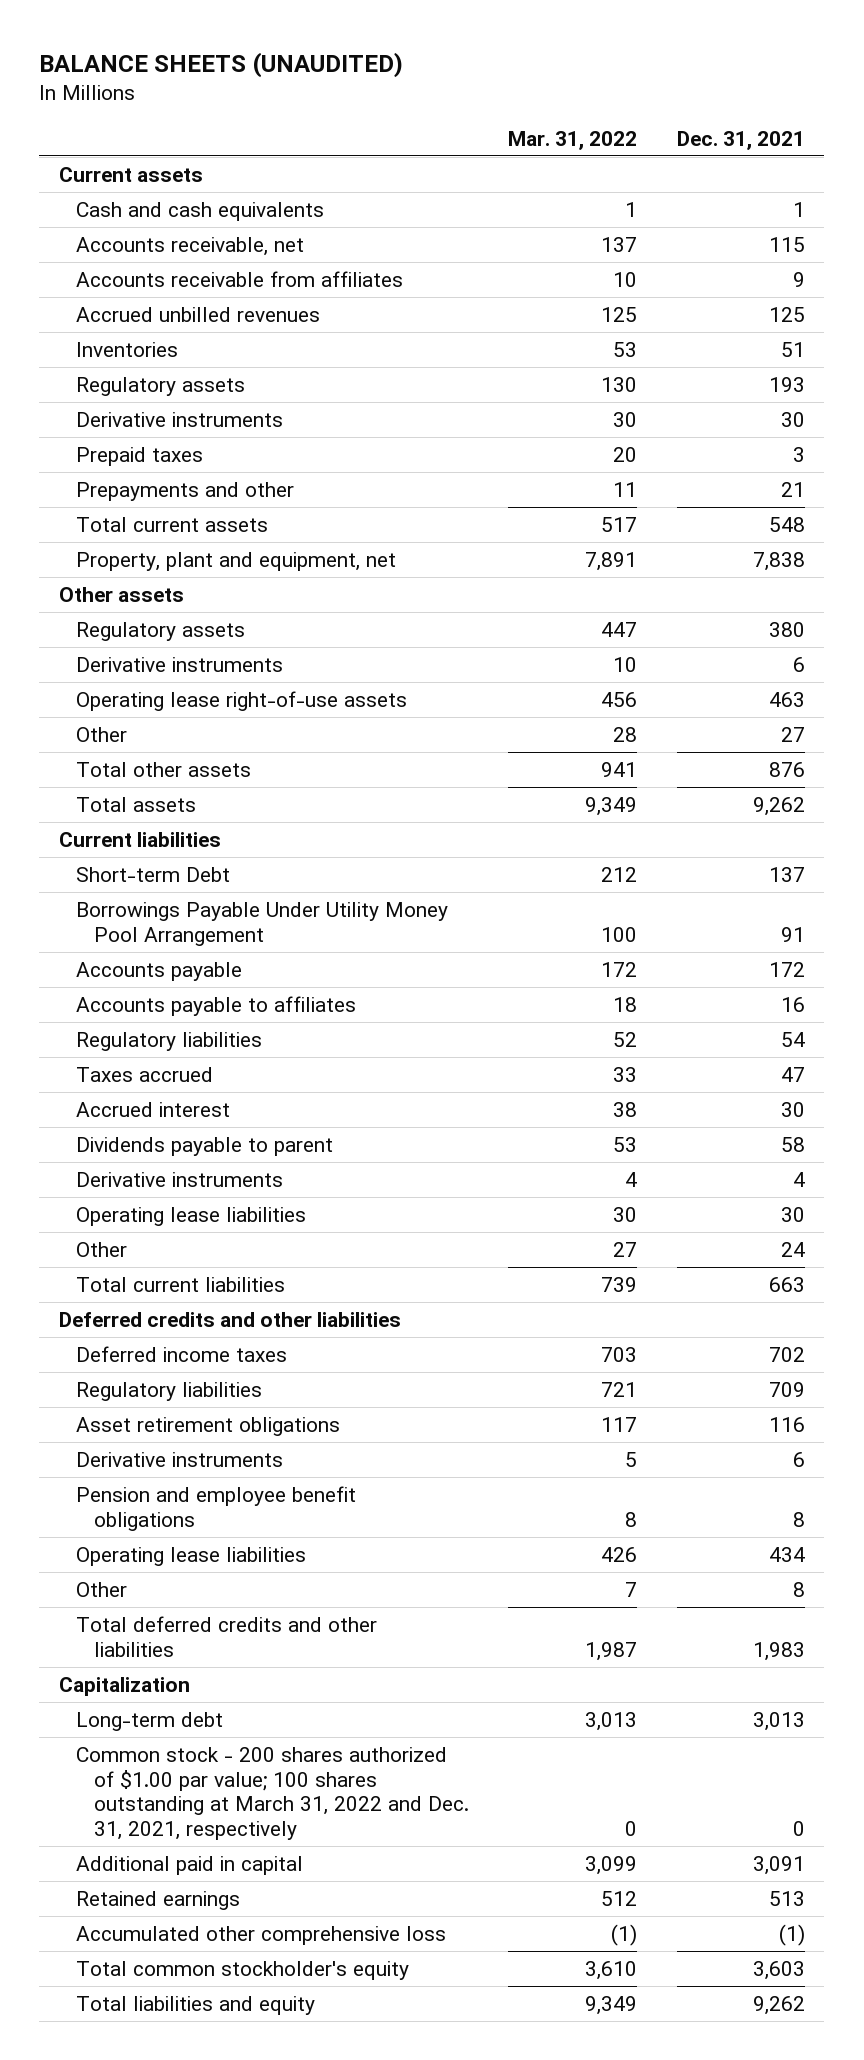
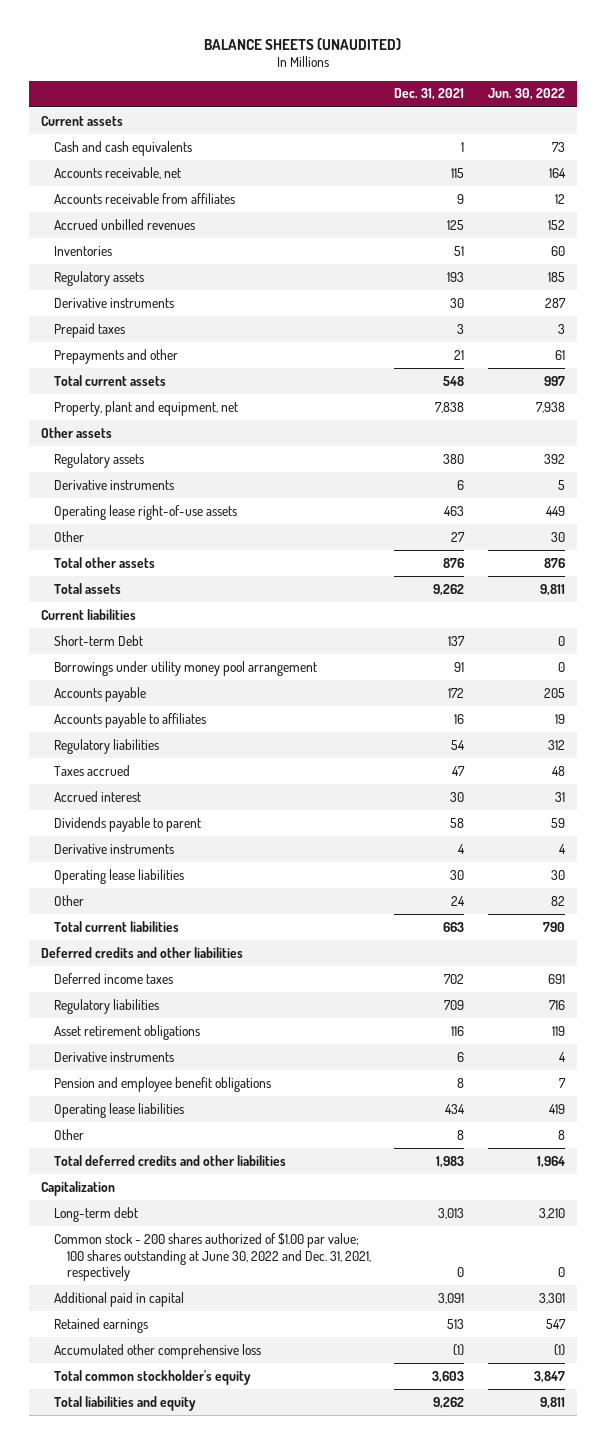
[508,130,638,150] Mar. 31, 2022 -> none
none -> [488,88,566,101] Jun. 30, 2022
[76,901,449,946] Borrowings Payable Under Utility Money Pool Arrangement -> [53,660,317,676] Borrowings under utility money pool arrangement
[76,1746,469,1840] Common stock - 200 shares authorized of $1.00 par value; 100 shares outstanding at March 31, 2022 and Dec. 31, 2021, respectively -> [53,1232,371,1282] Common stock - 200 shares authorized of $1.00 par value; 100 shares outstanding at June 30, 2022 and Dec. 31, 2021, respectively

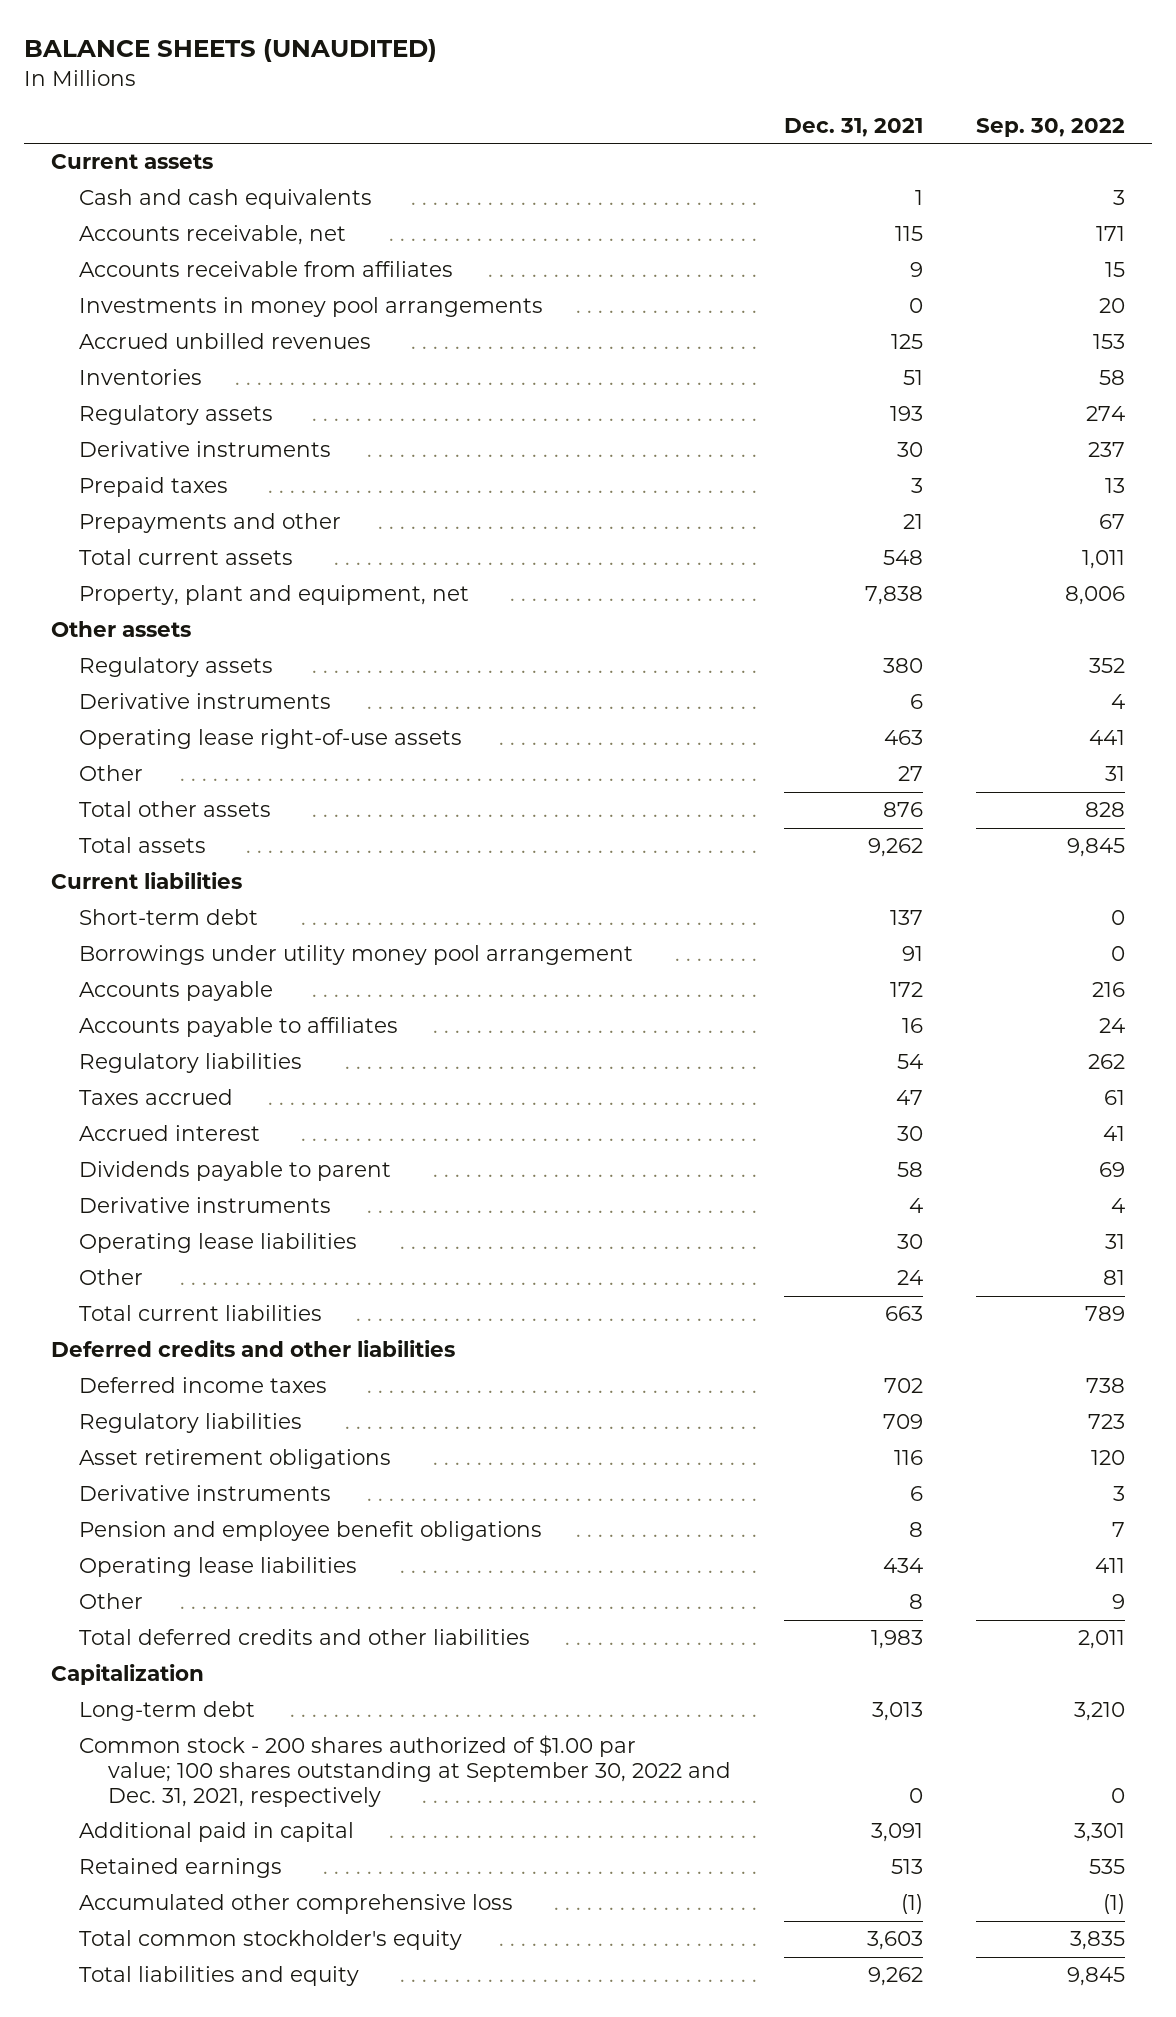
[488,88,566,101] Jun. 30, 2022 -> none
none -> [975,117,1125,137] Sep. 30, 2022
none -> [79,297,544,318] Investments in money pool arrangements
[53,634,143,646] Short-term Debt -> [79,909,259,926] Short-term debt
[53,1232,371,1282] Common stock - 200 shares authorized of $1.00 par value; 100 shares outstanding at June 30, 2022 and Dec. 31, 2021, respectively -> [79,1735,731,1807] Common stock - 200 shares authorized of $1.00 par value; 100 shares outstanding at September 30, 2022 and Dec. 31, 2021, respectively

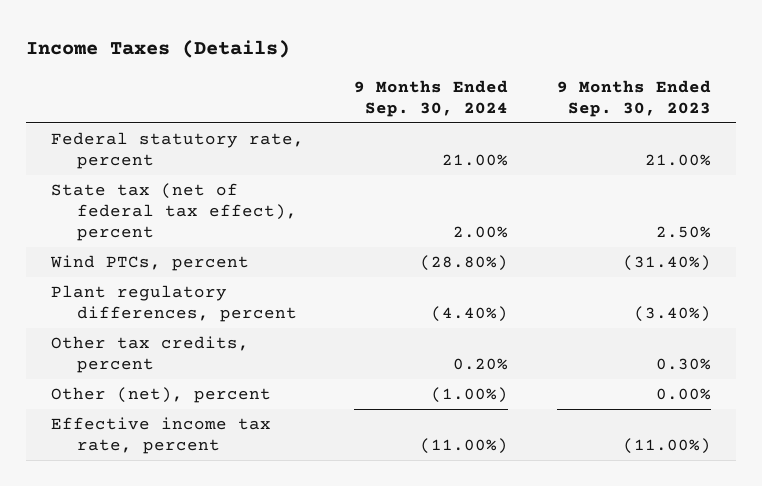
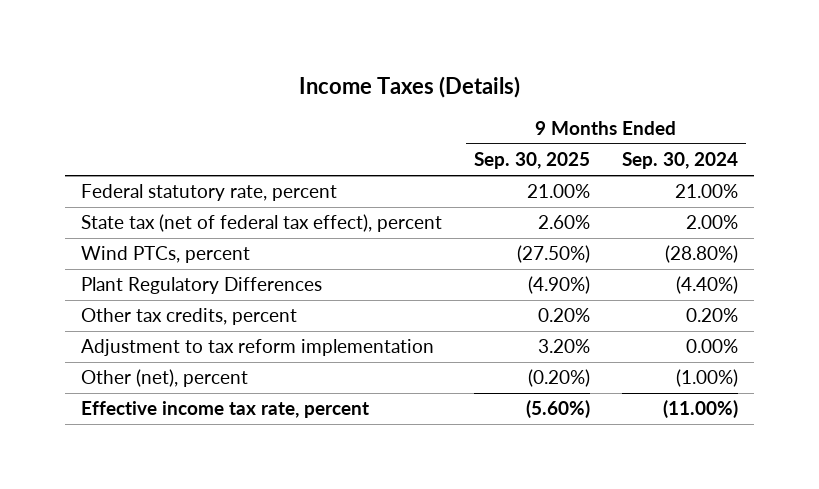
[557,79,712,117] 9 Months Ended Sep. 30, 2023 -> none
none -> [474,152,591,170] Sep. 30, 2025
[50,285,297,323] Plant regulatory differences, percent -> [80,277,322,295] Plant Regulatory Differences
none -> [80,339,434,357] Adjustment to tax reform implementation

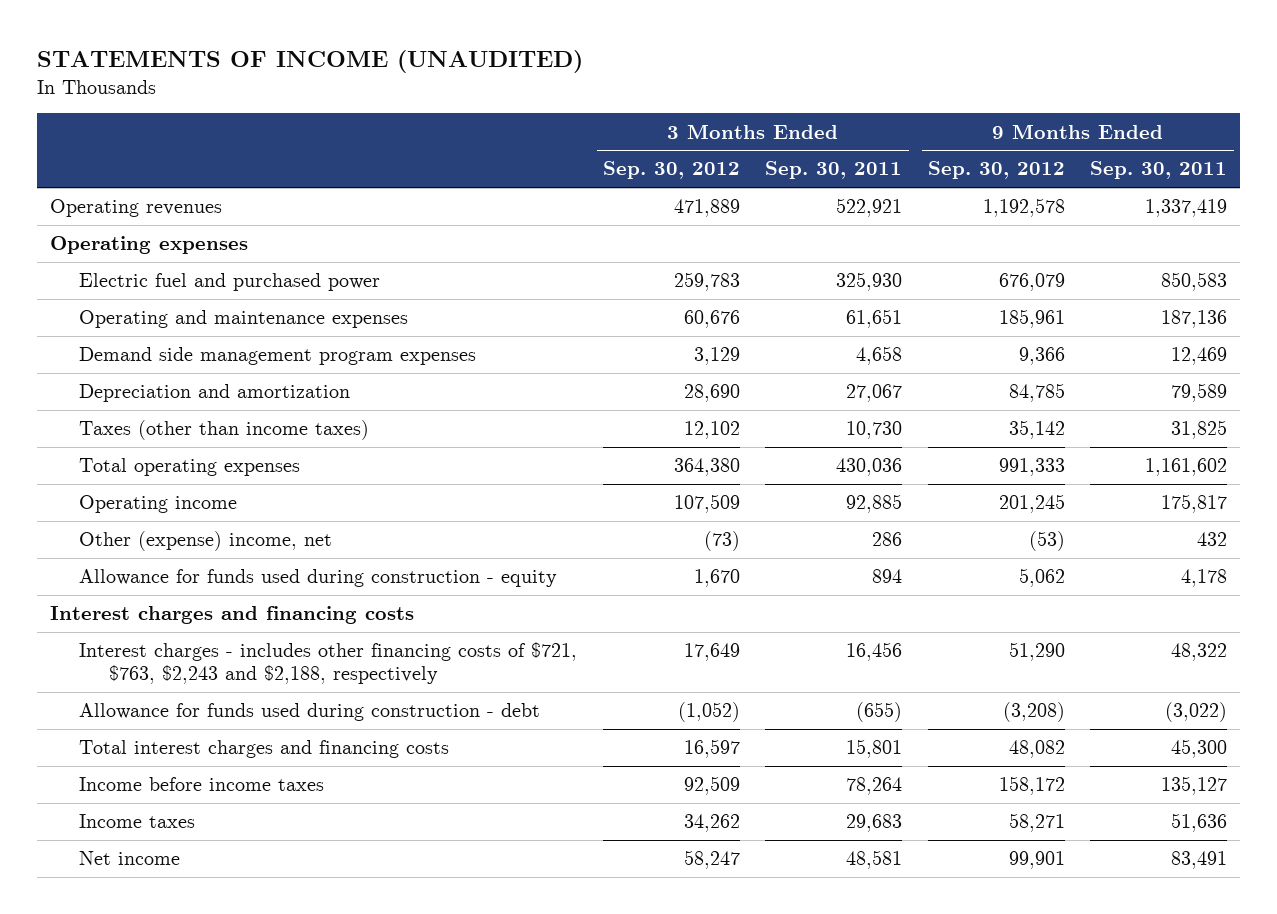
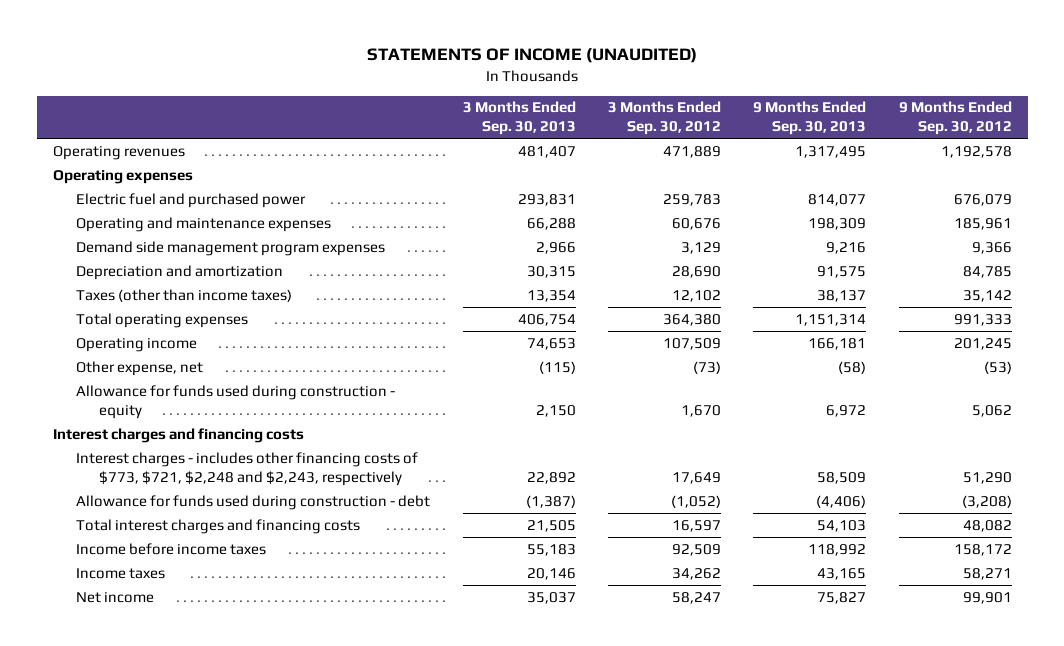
[765,161,903,180] Sep. 30, 2011 -> none
[1090,161,1228,180] Sep. 30, 2011 -> none
none -> [462,101,576,136] 3 Months Ended Sep. 30, 2013
none -> [753,101,867,136] 9 Months Ended Sep. 30, 2013
[79,531,333,552] Other (expense) income, net -> [76,360,204,376] Other expense, net
[79,642,578,685] Interest charges - includes other financing costs of $721, $763, $2,243 and $2,188, respectively -> [76,451,419,486] Interest charges - includes other financing costs of $773, $721, $2,248 and $2,243, respectively

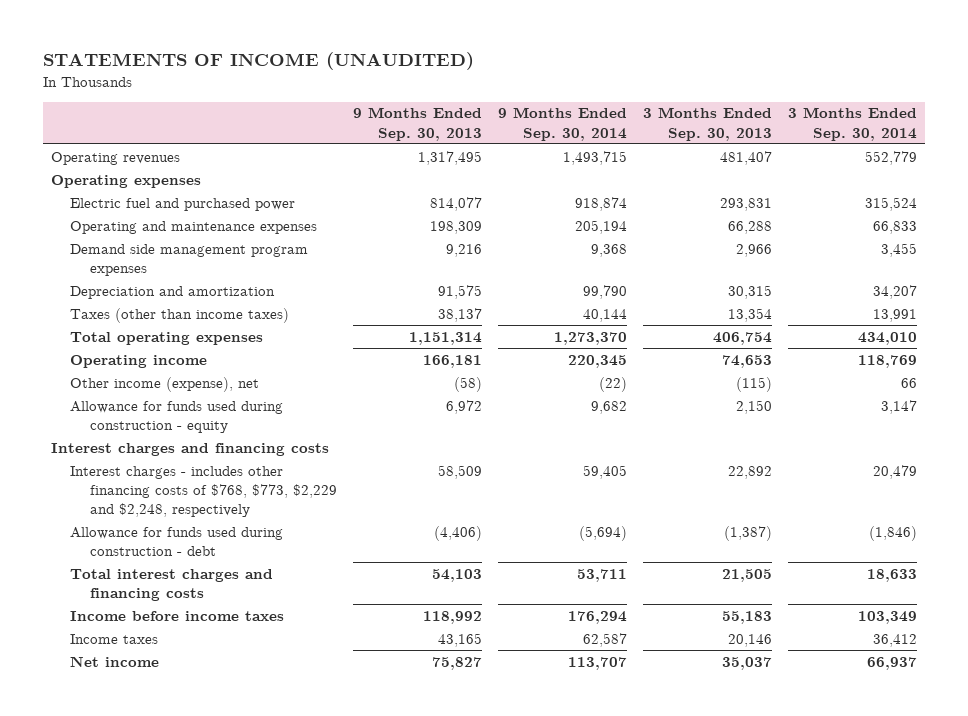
[607,101,721,136] 3 Months Ended Sep. 30, 2012 -> none
[898,101,1012,136] 9 Months Ended Sep. 30, 2012 -> none
none -> [498,107,628,141] 9 Months Ended Sep. 30, 2014
none -> [788,107,918,141] 3 Months Ended Sep. 30, 2014
[76,360,204,376] Other expense, net -> [70,376,260,392] Other income (expense), net
[76,451,419,486] Interest charges - includes other financing costs of $773, $721, $2,248 and $2,243, respectively -> [70,465,337,517] Interest charges - includes other financing costs of $768, $773, $2,229 and $2,248, respectively

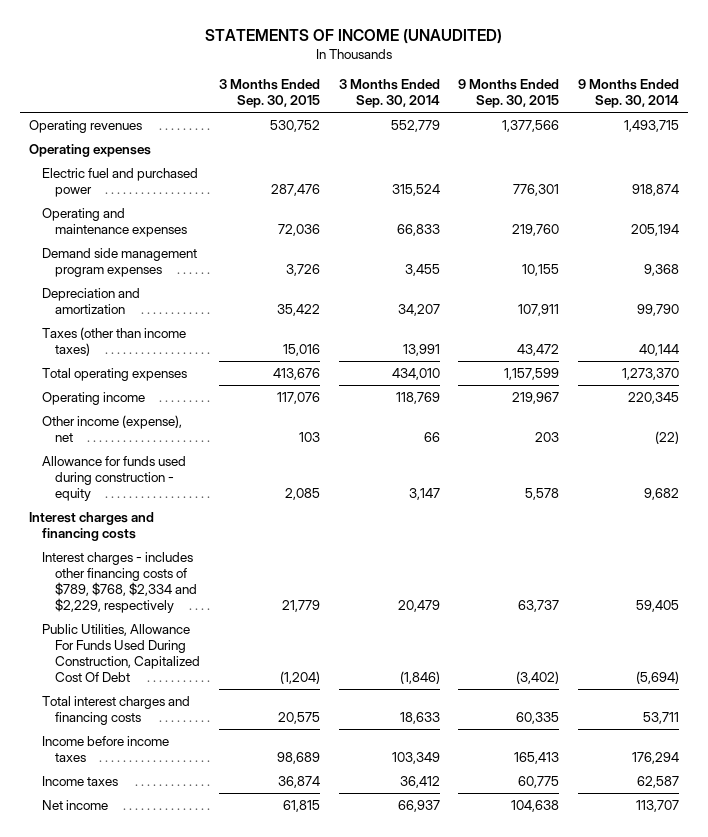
[353,107,483,141] 9 Months Ended Sep. 30, 2013 -> none
[643,107,773,141] 3 Months Ended Sep. 30, 2013 -> none
none -> [218,79,320,109] 3 Months Ended Sep. 30, 2015
none -> [458,79,560,109] 9 Months Ended Sep. 30, 2015
[70,465,337,517] Interest charges - includes other financing costs of $768, $773, $2,229 and $2,248, respectively -> [42,551,198,613] Interest charges - includes other financing costs of $789, $768, $2,334 and $2,229, respectively
[70,526,284,556] Allowance for funds used during construction - debt -> [42,623,201,682] Public Utilities, Allowance For Funds Used During Construction, Capitalized Cost Of Debt

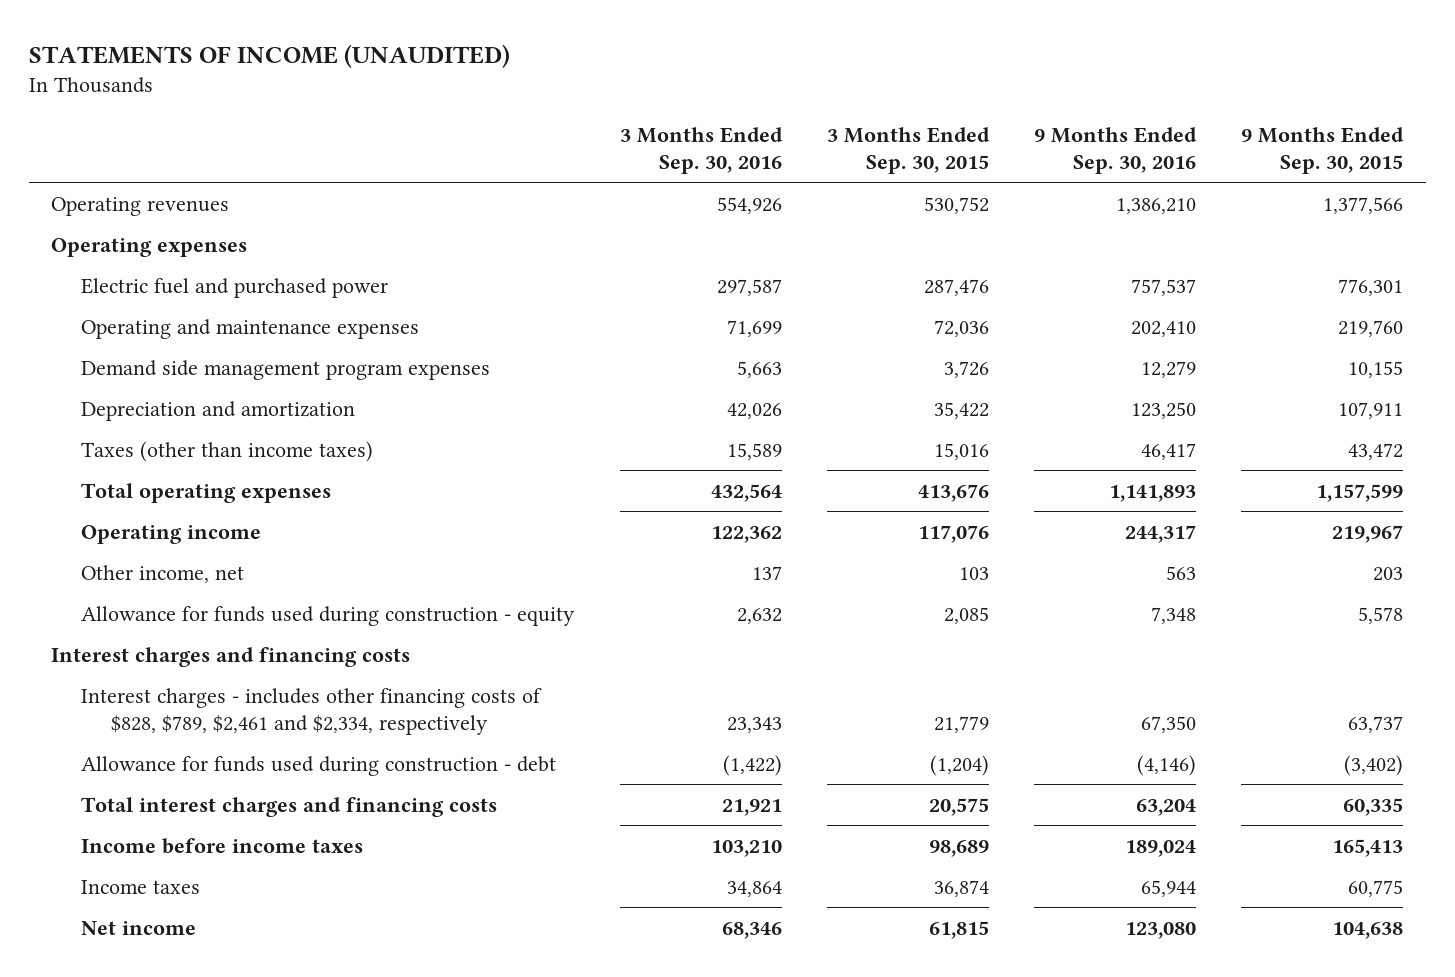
[338,79,440,109] 3 Months Ended Sep. 30, 2014 -> none
[577,79,679,109] 9 Months Ended Sep. 30, 2014 -> none
none -> [619,126,783,174] 3 Months Ended Sep. 30, 2016
none -> [1034,126,1198,174] 9 Months Ended Sep. 30, 2016
[42,414,183,442] Other income (expense), net -> [81,564,245,583] Other income, net
[42,551,198,613] Interest charges - includes other financing costs of $789, $768, $2,334 and $2,229, respectively -> [81,687,543,735] Interest charges - includes other financing costs of $828, $789, $2,461 and $2,334, respectively
[42,623,201,682] Public Utilities, Allowance For Funds Used During Construction, Capitalized Cost Of Debt -> [81,755,557,776] Allowance for funds used during construction - debt

